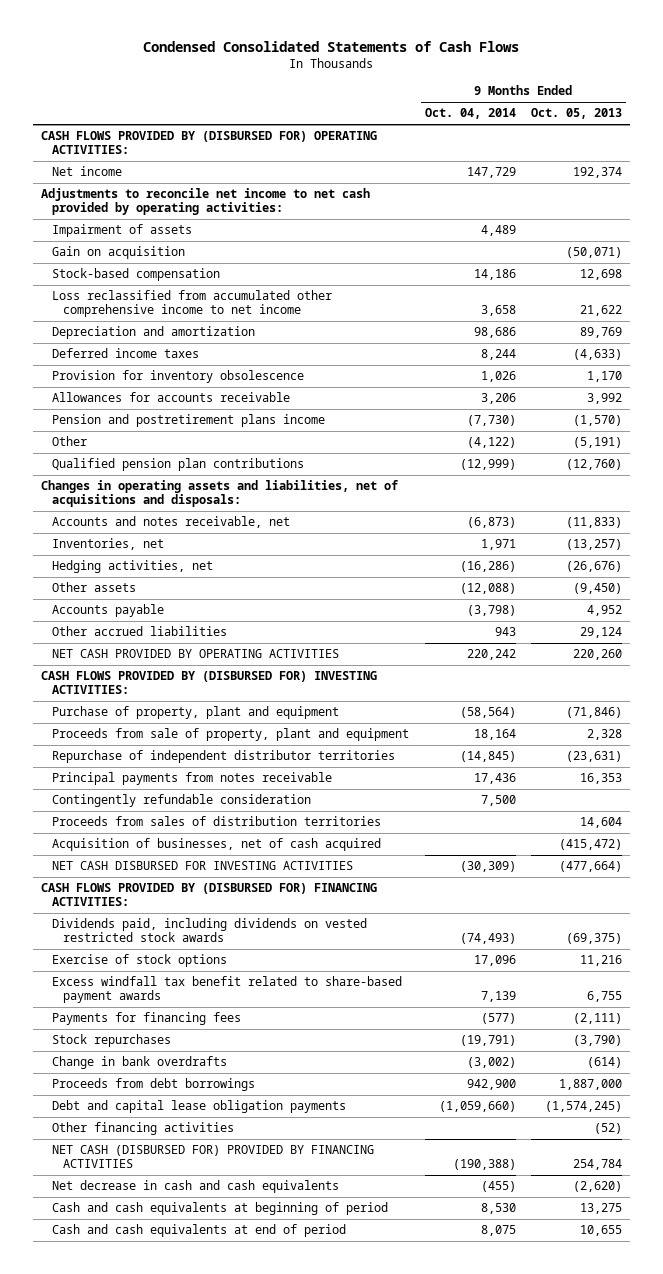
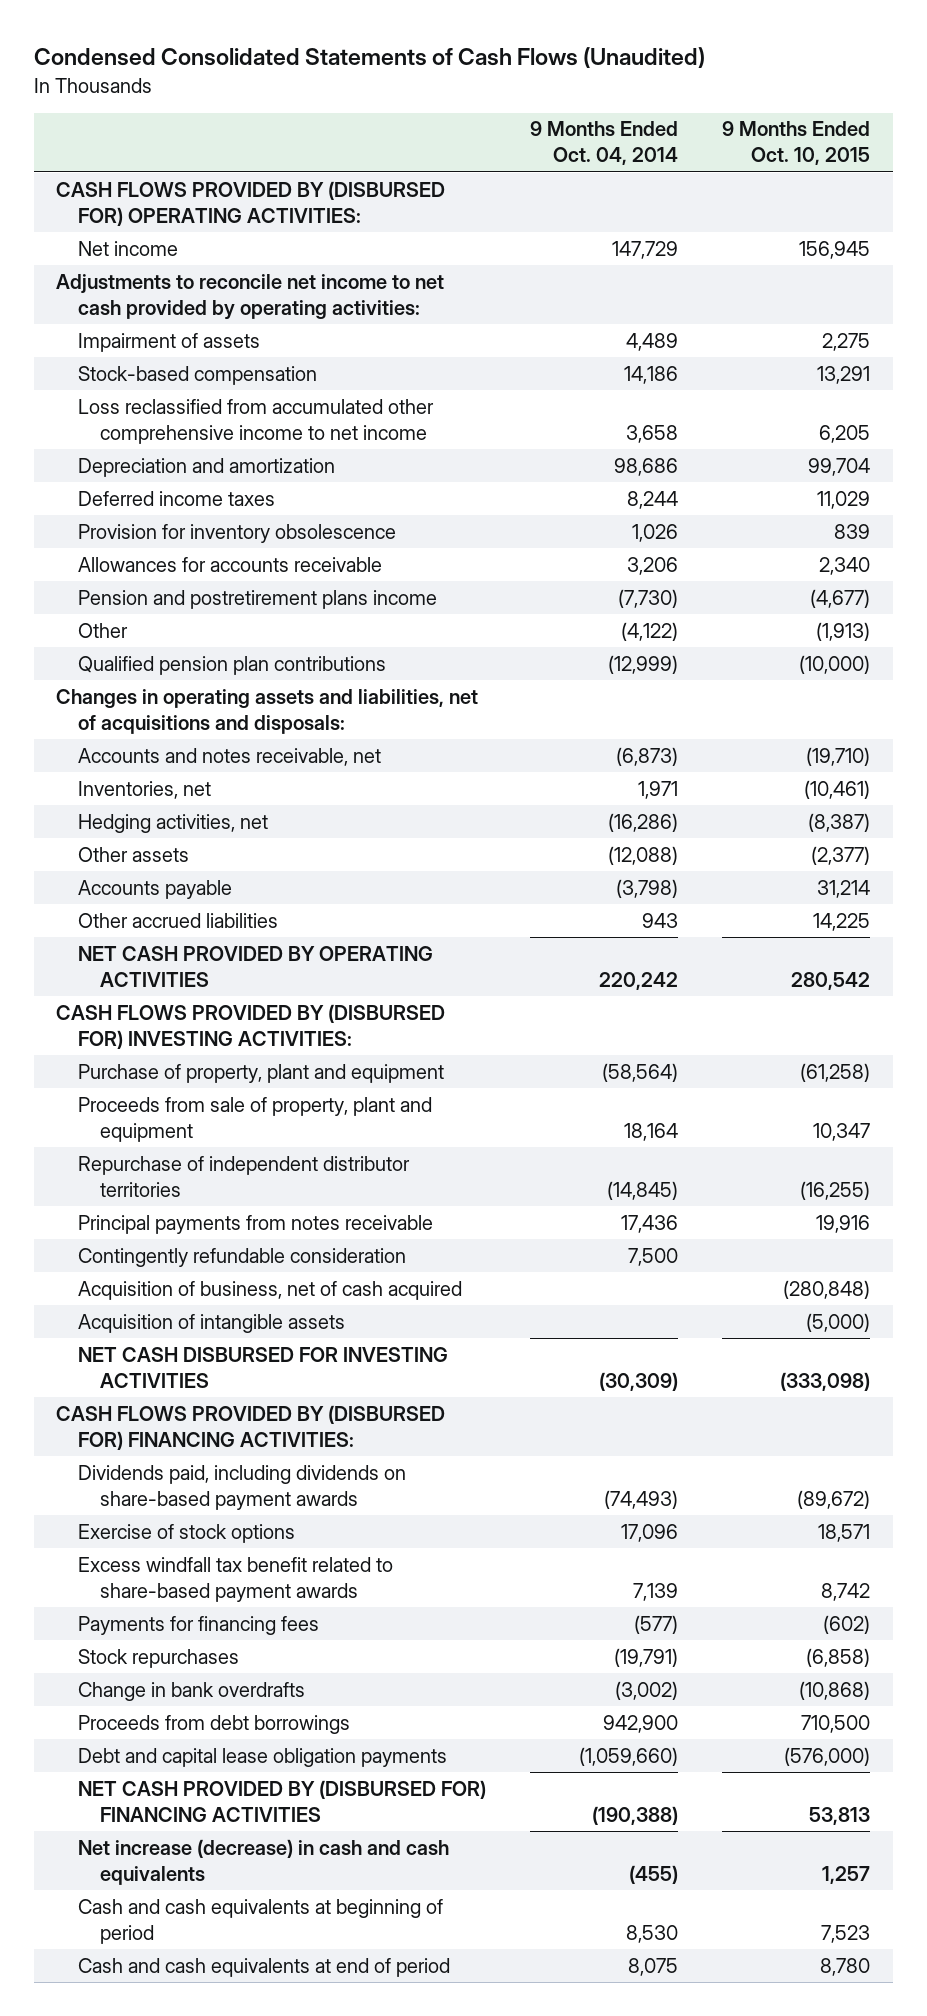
[143,40,520,52] Condensed Consolidated Statements of Cash Flows -> [34,47,706,69] Condensed Consolidated Statements of Cash Flows (Unaudited)
[531,108,623,120] Oct. 05, 2013 -> none
none -> [722,121,871,166] 9 Months Ended Oct. 10, 2015
[52,246,186,260] Gain on acquisition -> none
[52,816,382,827] Proceeds from sales of distribution territories -> none
[52,838,382,852] Acquisition of businesses, net of cash acquired -> [78,1280,463,1300] Acquisition of business, net of cash acquired
none -> [78,1313,346,1333] Acquisition of intangible assets
[52,918,368,943] Dividends paid, including dividends on vested restricted stock awards -> [78,1464,407,1510] Dividends paid, including dividends on share-based payment awards
[52,1122,235,1136] Other financing activities -> none
[52,1145,375,1169] NET CASH (DISBURSED FOR) PROVIDED BY FINANCING ACTIVITIES -> [78,1779,487,1822] NET CASH PROVIDED BY (DISBURSED FOR) FINANCING ACTIVITIES
[52,1180,340,1194] Net decrease in cash and cash equivalents -> [78,1838,450,1885] Net increase (decrease) in cash and cash equivalents

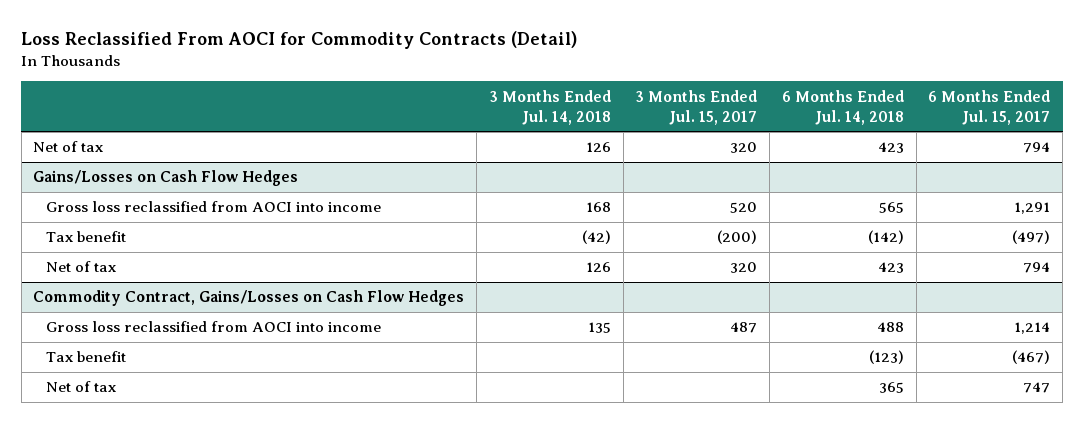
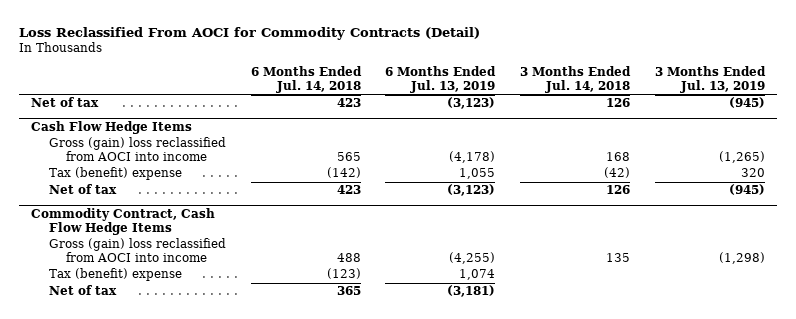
[635,89,758,125] 3 Months Ended Jul. 15, 2017 -> none
[928,89,1051,125] 6 Months Ended Jul. 15, 2017 -> none
none -> [385,66,497,94] 6 Months Ended Jul. 13, 2019
none -> [654,66,766,94] 3 Months Ended Jul. 13, 2019
[33,170,299,187] Gains/Losses on Cash Flow Hedges -> [31,121,193,135] Cash Flow Hedge Items
[46,201,382,213] Gross loss reclassified from AOCI into income -> [48,137,226,162] Gross (gain) loss reclassified from AOCI into income
[46,231,127,243] Tax benefit -> [48,167,182,181] Tax (benefit) expense
[33,290,465,307] Commodity Contract, Gains/Losses on Cash Flow Hedges -> none
none -> [31,208,216,236] Commodity Contract, Cash Flow Hedge Items
[46,321,382,333] Gross loss reclassified from AOCI into income -> [48,238,226,263] Gross (gain) loss reclassified from AOCI into income
[46,351,127,363] Tax benefit -> [48,268,182,282] Tax (benefit) expense

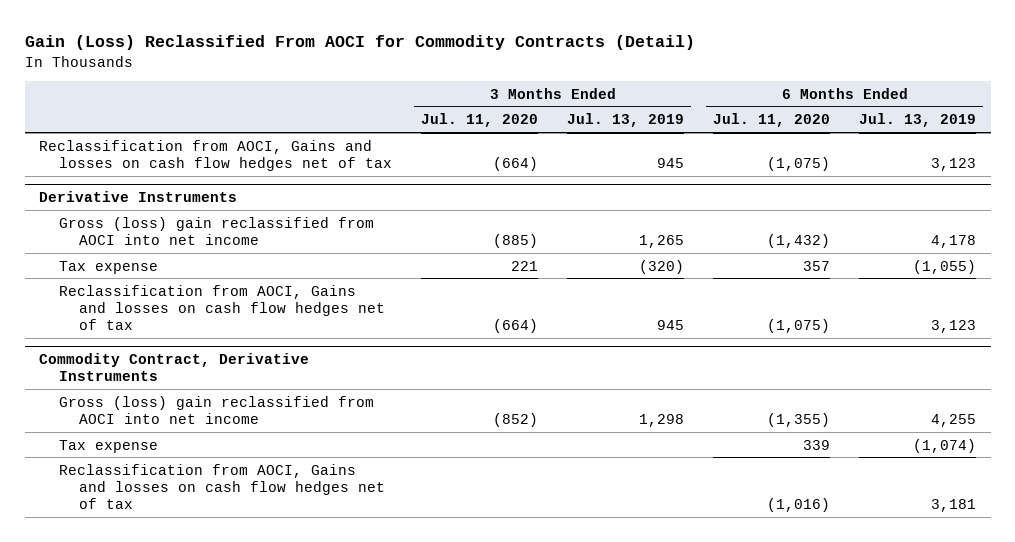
[18,26,480,40] Loss Reclassified From AOCI for Commodity Contracts (Detail) -> [24,35,695,51] Gain (Loss) Reclassified From AOCI for Commodity Contracts (Detail)
[250,66,362,94] 6 Months Ended Jul. 14, 2018 -> none
[520,66,632,94] 3 Months Ended Jul. 14, 2018 -> none
none -> [421,113,539,128] Jul. 11, 2020
none -> [713,113,831,128] Jul. 11, 2020
[31,208,216,236] Commodity Contract, Cash Flow Hedge Items -> none
[31,97,100,108] Net of tax -> [39,139,392,171] Reclassification from AOCI, Gains and losses on cash flow hedges net of tax
[447,97,496,110] (3,123) -> [931,157,977,171] 3,123
[728,97,765,109] (945) -> [657,157,685,168] 945
[31,121,193,135] Cash Flow Hedge Items -> [39,191,238,203] Derivative Instruments
[48,137,226,162] Gross (gain) loss reclassified from AOCI into income -> [58,216,374,245] Gross (loss) gain reclassified from AOCI into net income
[449,151,496,164] (4,178) -> [931,234,977,248] 4,178
[718,151,765,164] (1,265) -> [639,234,685,248] 1,265
[48,167,182,181] Tax (benefit) expense -> [58,260,158,274] Tax expense
[459,168,496,180] 1,055 -> [913,259,977,274] (1,055)
[740,168,765,178] 320 -> [639,259,685,274] (320)
[48,184,117,195] Net of tax -> [58,284,385,330] Reclassification from AOCI, Gains and losses on cash flow hedges net of tax
[447,184,496,197] (3,123) -> [931,319,977,333] 3,123
[728,184,765,196] (945) -> [657,319,685,330] 945
none -> [39,353,310,382] Commodity Contract, Derivative Instruments
[48,238,226,263] Gross (gain) loss reclassified from AOCI into income -> [58,395,374,424] Gross (loss) gain reclassified from AOCI into net income
[449,252,496,265] (4,255) -> [931,413,977,427] 4,255
[718,252,765,265] (1,298) -> [639,413,685,427] 1,298
[48,268,182,282] Tax (benefit) expense -> [58,439,158,453] Tax expense
[459,269,496,281] 1,074 -> [913,438,977,453] (1,074)
[48,285,117,296] Net of tax -> [58,463,385,509] Reclassification from AOCI, Gains and losses on cash flow hedges net of tax
[447,285,496,298] (3,181) -> [931,498,977,512] 3,181

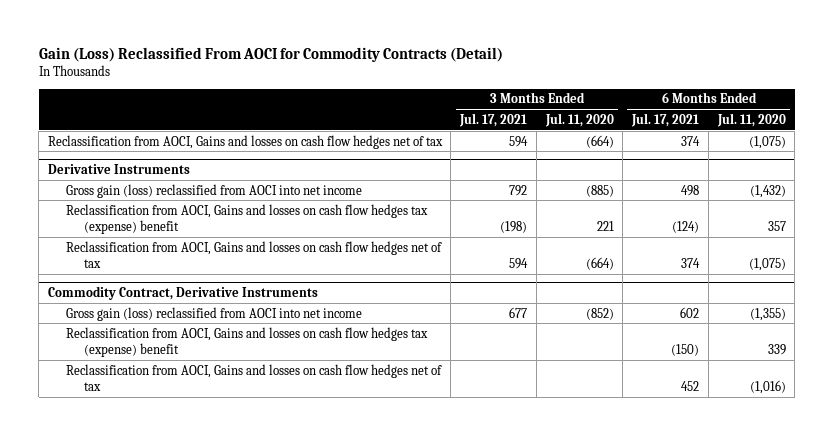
[567,113,685,128] Jul. 13, 2019 -> none
[859,113,977,128] Jul. 13, 2019 -> none
none -> [459,112,528,127] Jul. 17, 2021
none -> [631,112,700,127] Jul. 17, 2021
[58,216,374,245] Gross (loss) gain reclassified from AOCI into net income -> [66,183,363,198] Gross gain (loss) reclassified from AOCI into net income
[58,260,158,274] Tax expense -> [66,203,429,234] Reclassification from AOCI, Gains and losses on cash flow hedges tax (expense) benefit
[58,395,374,424] Gross (loss) gain reclassified from AOCI into net income -> [66,306,363,321] Gross gain (loss) reclassified from AOCI into net income
[58,439,158,453] Tax expense -> [66,326,429,357] Reclassification from AOCI, Gains and losses on cash flow hedges tax (expense) benefit

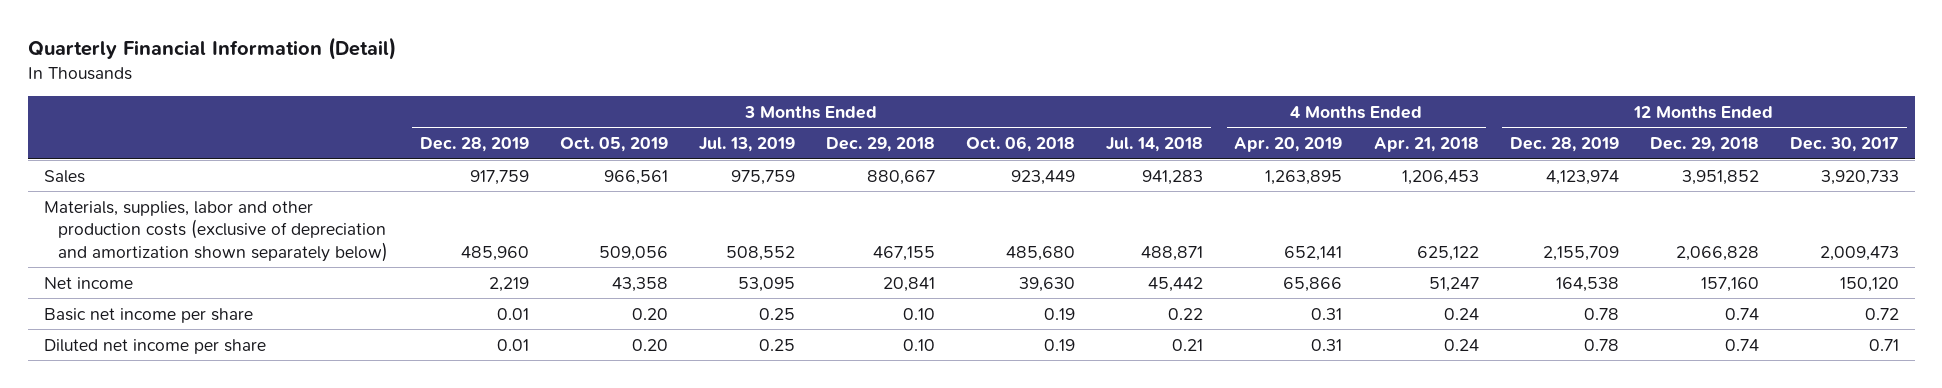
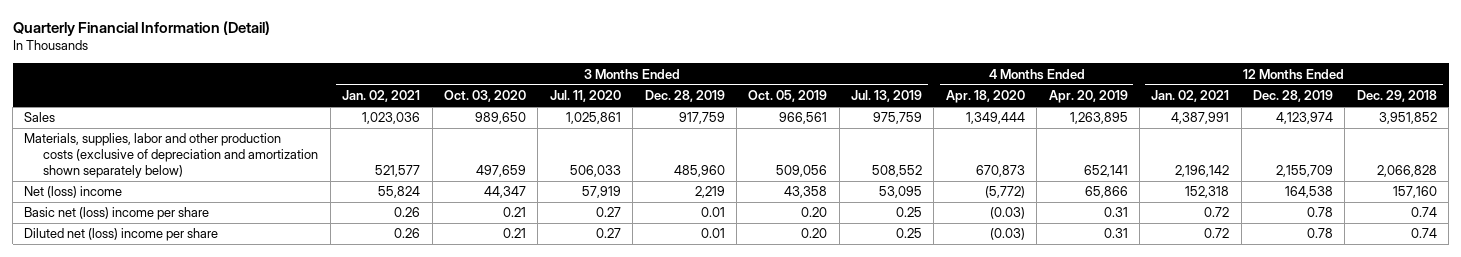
[825,137,935,153] Dec. 29, 2018 -> none
[966,136,1076,153] Oct. 06, 2018 -> none
[1106,137,1204,153] Jul. 14, 2018 -> none
[1373,137,1479,153] Apr. 21, 2018 -> none
[1789,137,1899,153] Dec. 30, 2017 -> none
none -> [342,90,421,103] Jan. 02, 2021
none -> [444,90,527,103] Oct. 03, 2020
none -> [549,90,621,103] Jul. 11, 2020
none -> [945,90,1025,104] Apr. 18, 2020
none -> [1151,90,1230,103] Jan. 02, 2021
[43,276,133,289] Net income -> [24,186,123,199] Net (loss) income
[43,307,253,323] Basic net income per share -> [24,207,210,221] Basic net (loss) income per share
[43,338,266,354] Diluted net income per share -> [24,228,219,242] Diluted net (loss) income per share

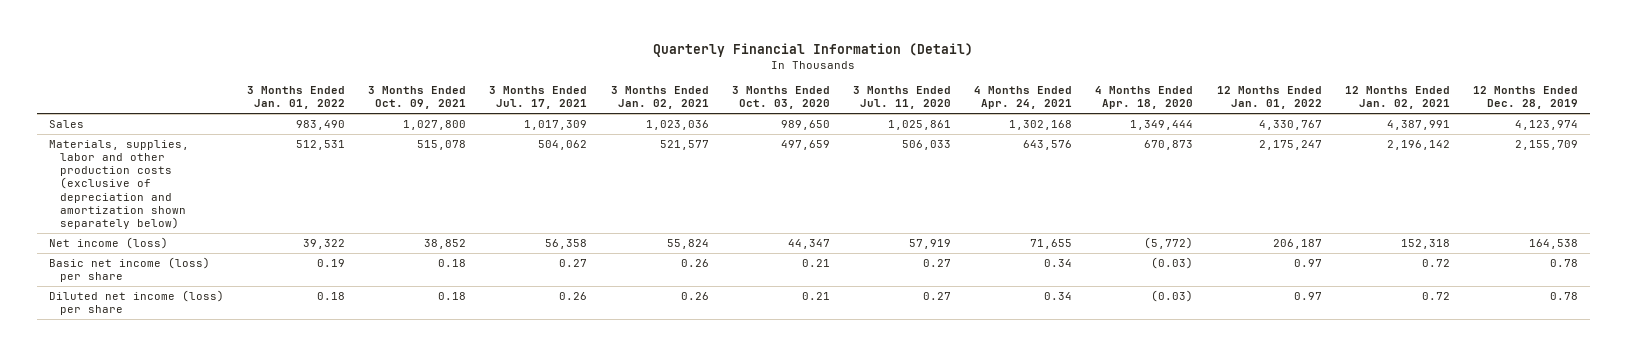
[644,90,725,103] Dec. 28, 2019 -> none
[748,90,828,103] Oct. 05, 2019 -> none
[851,90,923,103] Jul. 13, 2019 -> none
[1048,90,1128,104] Apr. 20, 2019 -> none
[1356,90,1437,103] Dec. 29, 2018 -> none
none -> [246,86,345,110] 3 Months Ended Jan. 01, 2022
none -> [368,86,467,110] 3 Months Ended Oct. 09, 2021
none -> [489,86,588,110] 3 Months Ended Jul. 17, 2021
none -> [974,86,1073,110] 4 Months Ended Apr. 24, 2021
none -> [1216,86,1322,110] 12 Months Ended Jan. 01, 2022
[24,186,123,199] Net (loss) income -> [48,237,168,250] Net income (loss)
[24,207,210,221] Basic net (loss) income per share -> [48,257,210,283] Basic net income (loss) per share
[24,228,219,242] Diluted net (loss) income per share -> [48,290,224,316] Diluted net income (loss) per share

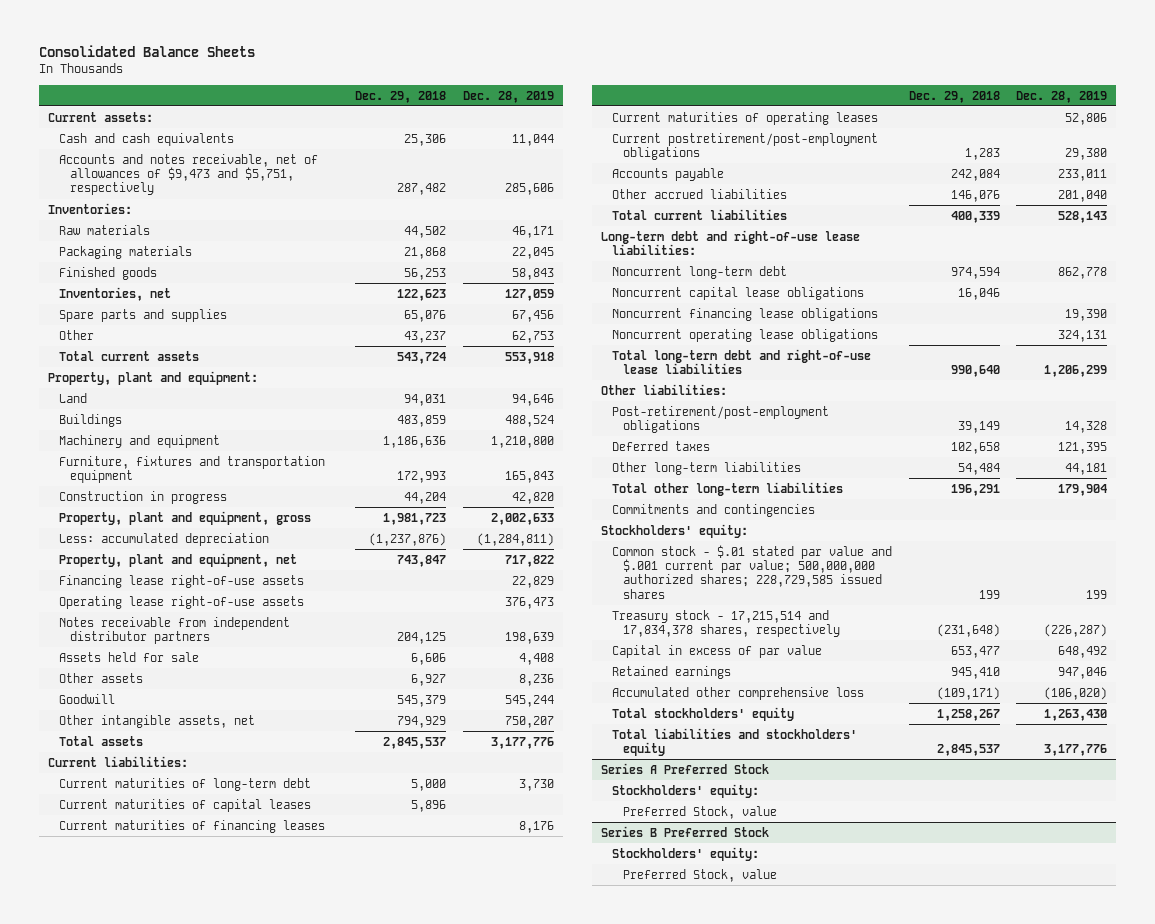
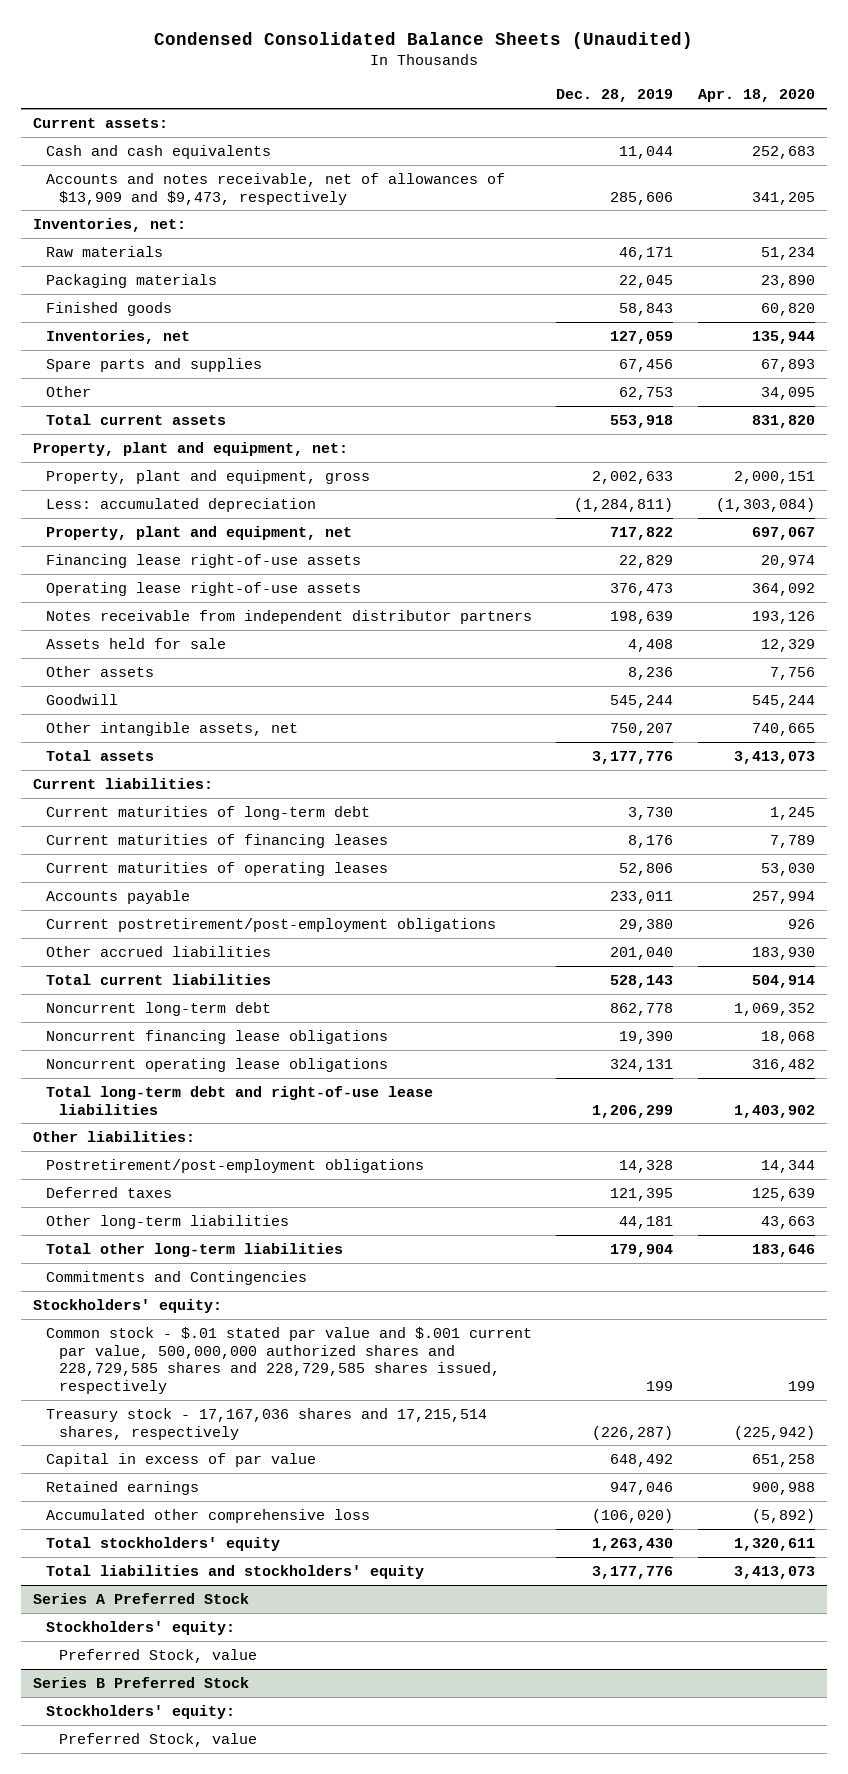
[39,45,256,58] Consolidated Balance Sheets -> [153,31,693,49] Condensed Consolidated Balance Sheets (Unaudited)
[355,90,447,103] Dec. 29, 2018 -> none
none -> [697,89,815,103] Apr. 18, 2020
[58,153,318,196] Accounts and notes receivable, net of allowances of $9,473 and $5,751, respectively -> [45,172,505,205] Accounts and notes receivable, net of allowances of $13,909 and $9,473, respectively
[47,202,132,214] Inventories: -> [33,217,187,232] Inventories, net:
[58,392,87,403] Land -> none
[58,413,122,427] Buildings -> none
[58,434,220,448] Machinery and equipment -> none
[58,455,325,484] Furniture, fixtures and transportation equipment -> none
[58,490,227,504] Construction in progress -> none
[47,370,258,385] Property, plant and equipment: -> [33,441,349,456] Property, plant and equipment, net:
[58,798,311,812] Current maturities of capital leases -> none
[611,132,878,161] Current postretirement/post-employment obligations -> [45,917,496,932] Current postretirement/post-employment obligations
[600,229,860,256] Long-term debt and right-of-use lease liabilities: -> none
[611,286,864,300] Noncurrent capital lease obligations -> none
[611,405,829,434] Post-retirement/post-employment obligations -> [45,1158,424,1173] Postretirement/post-employment obligations
[611,503,815,517] Commitments and contingencies -> [45,1270,307,1285] Commitments and Contingencies
[611,544,892,599] Common stock - $.01 stated par value and $.001 current par value; 500,000,000 authorized shares; 228,729,585 issued shares -> [45,1326,532,1395] Common stock - $.01 stated par value and $.001 current par value, 500,000,000 authorized shares and 228,729,585 shares and 228,729,585 shares issued, respectively
[611,609,840,638] Treasury stock - 17,215,514 and 17,834,378 shares, respectively -> [45,1407,487,1440] Treasury stock - 17,167,036 shares and 17,215,514 shares, respectively

